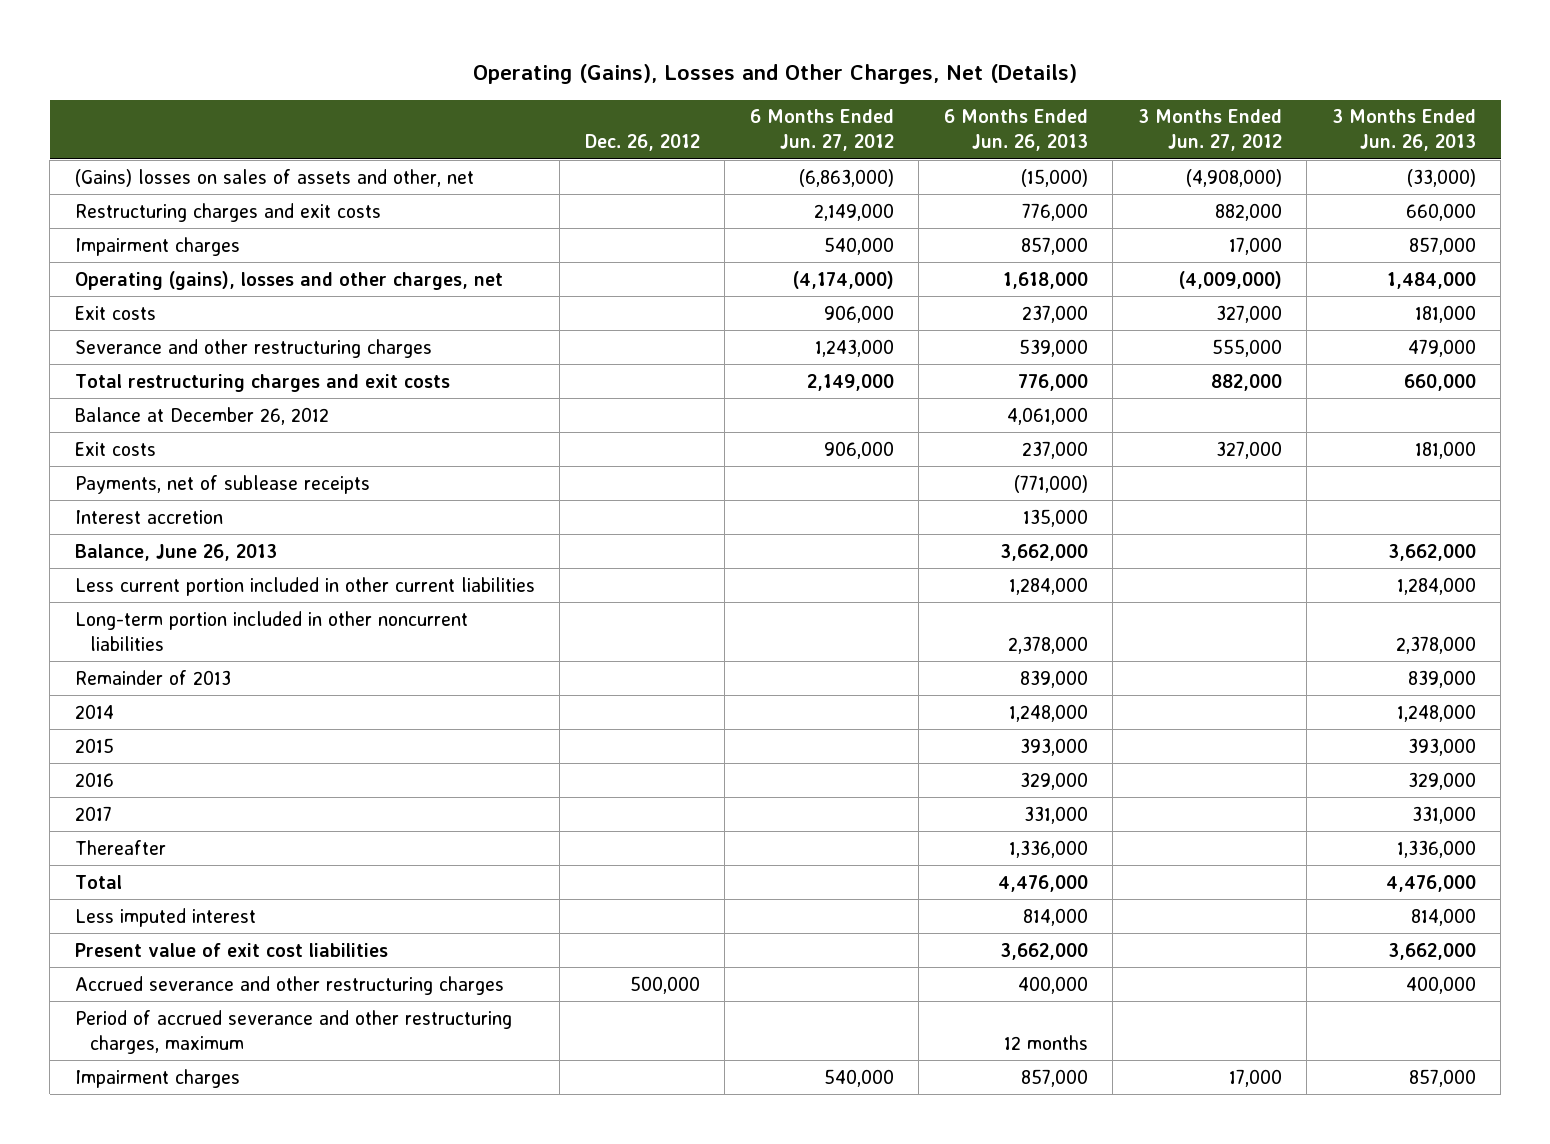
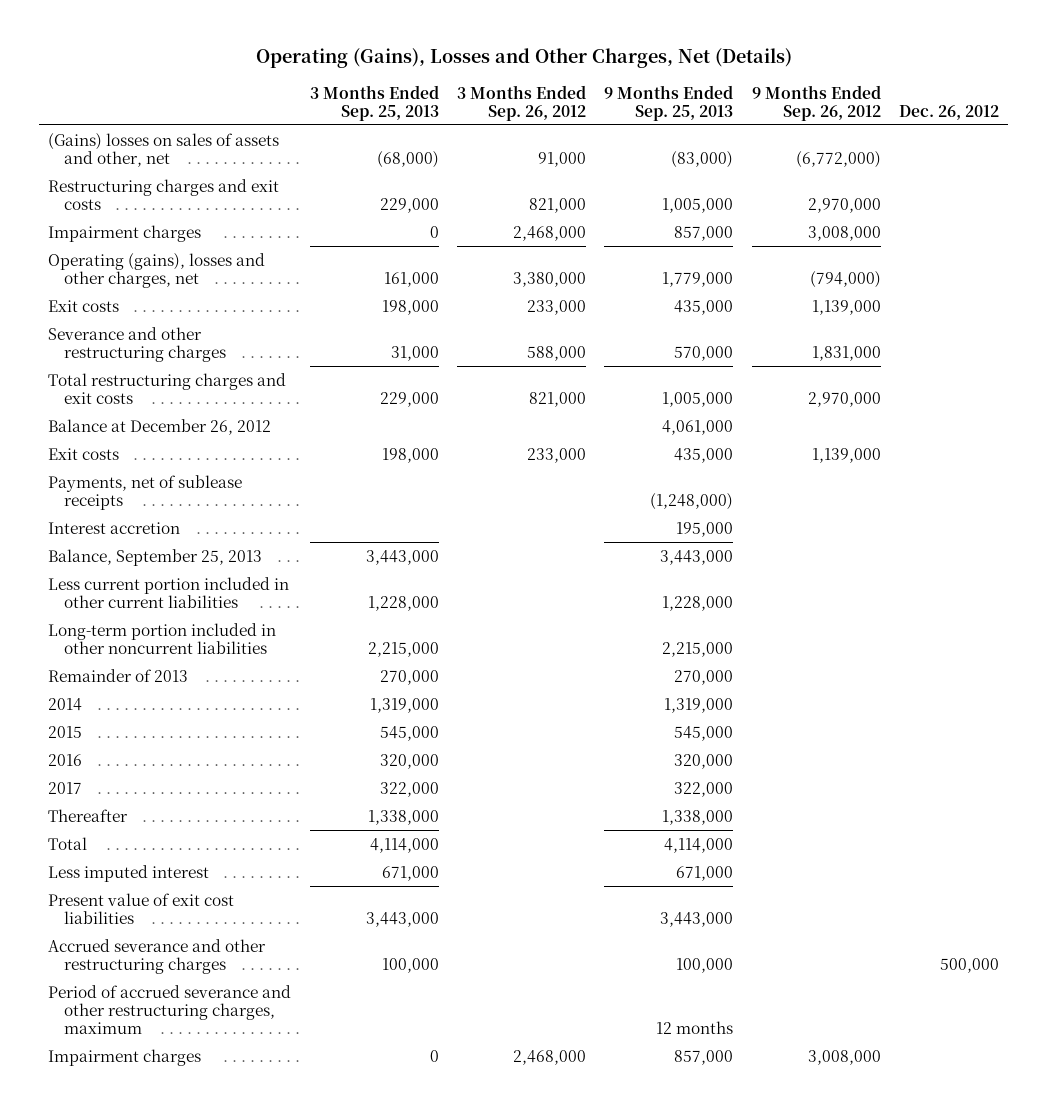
[749,109,894,152] 6 Months Ended Jun. 27, 2012 -> none
[943,109,1088,152] 6 Months Ended Jun. 26, 2013 -> none
[1137,109,1282,152] 3 Months Ended Jun. 27, 2012 -> none
[1331,109,1476,152] 3 Months Ended Jun. 26, 2013 -> none
none -> [309,84,439,121] 3 Months Ended Sep. 25, 2013
none -> [456,84,586,121] 3 Months Ended Sep. 26, 2012
none -> [604,84,734,121] 9 Months Ended Sep. 25, 2013
none -> [751,84,881,121] 9 Months Ended Sep. 26, 2012
[74,543,277,561] Balance, June 26, 2013 -> [48,548,263,566] Balance, September 25, 2013

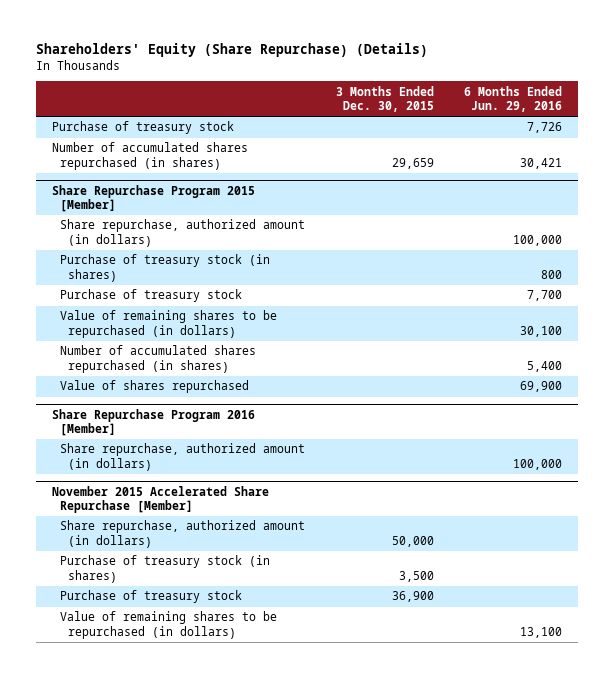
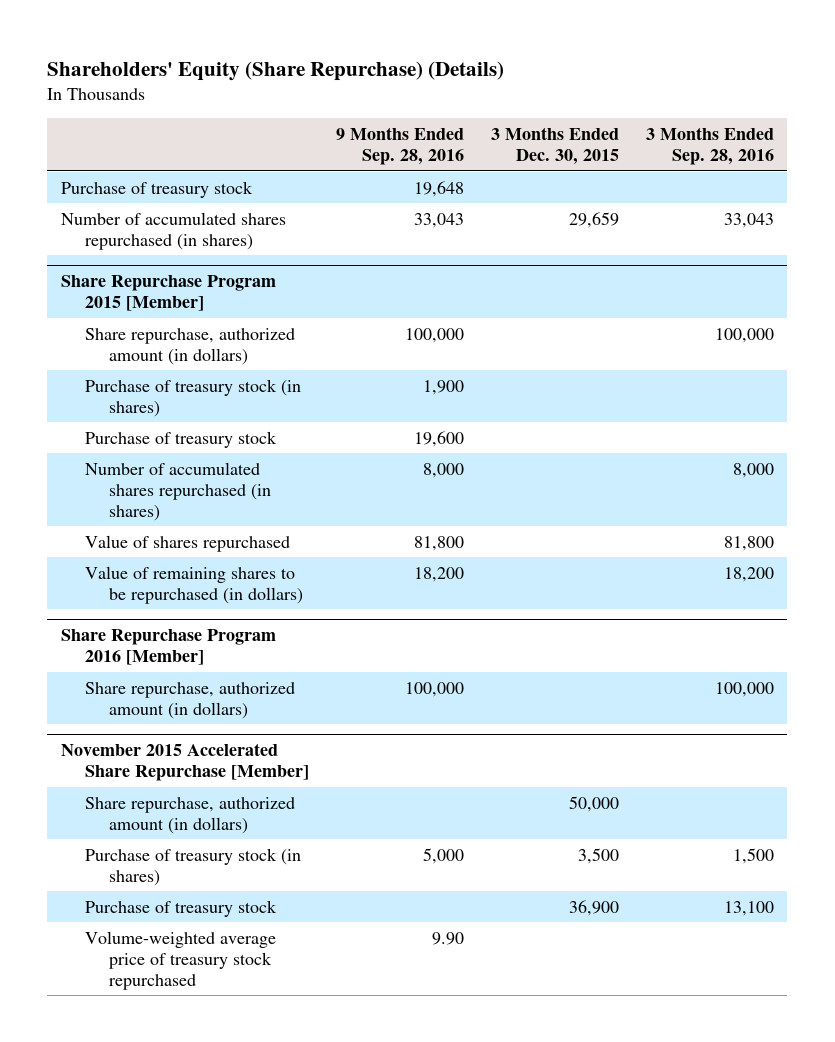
[464,85,563,113] 6 Months Ended Jun. 29, 2016 -> none
none -> [335,127,464,166] 9 Months Ended Sep. 28, 2016
none -> [645,127,774,166] 3 Months Ended Sep. 28, 2016
[59,310,277,338] Value of remaining shares to be repurchased (in dollars) -> [85,565,304,604] Value of remaining shares to be repurchased (in dollars)
[59,611,277,639] Value of remaining shares to be repurchased (in dollars) -> none
none -> [85,930,277,990] Volume-weighted average price of treasury stock repurchased

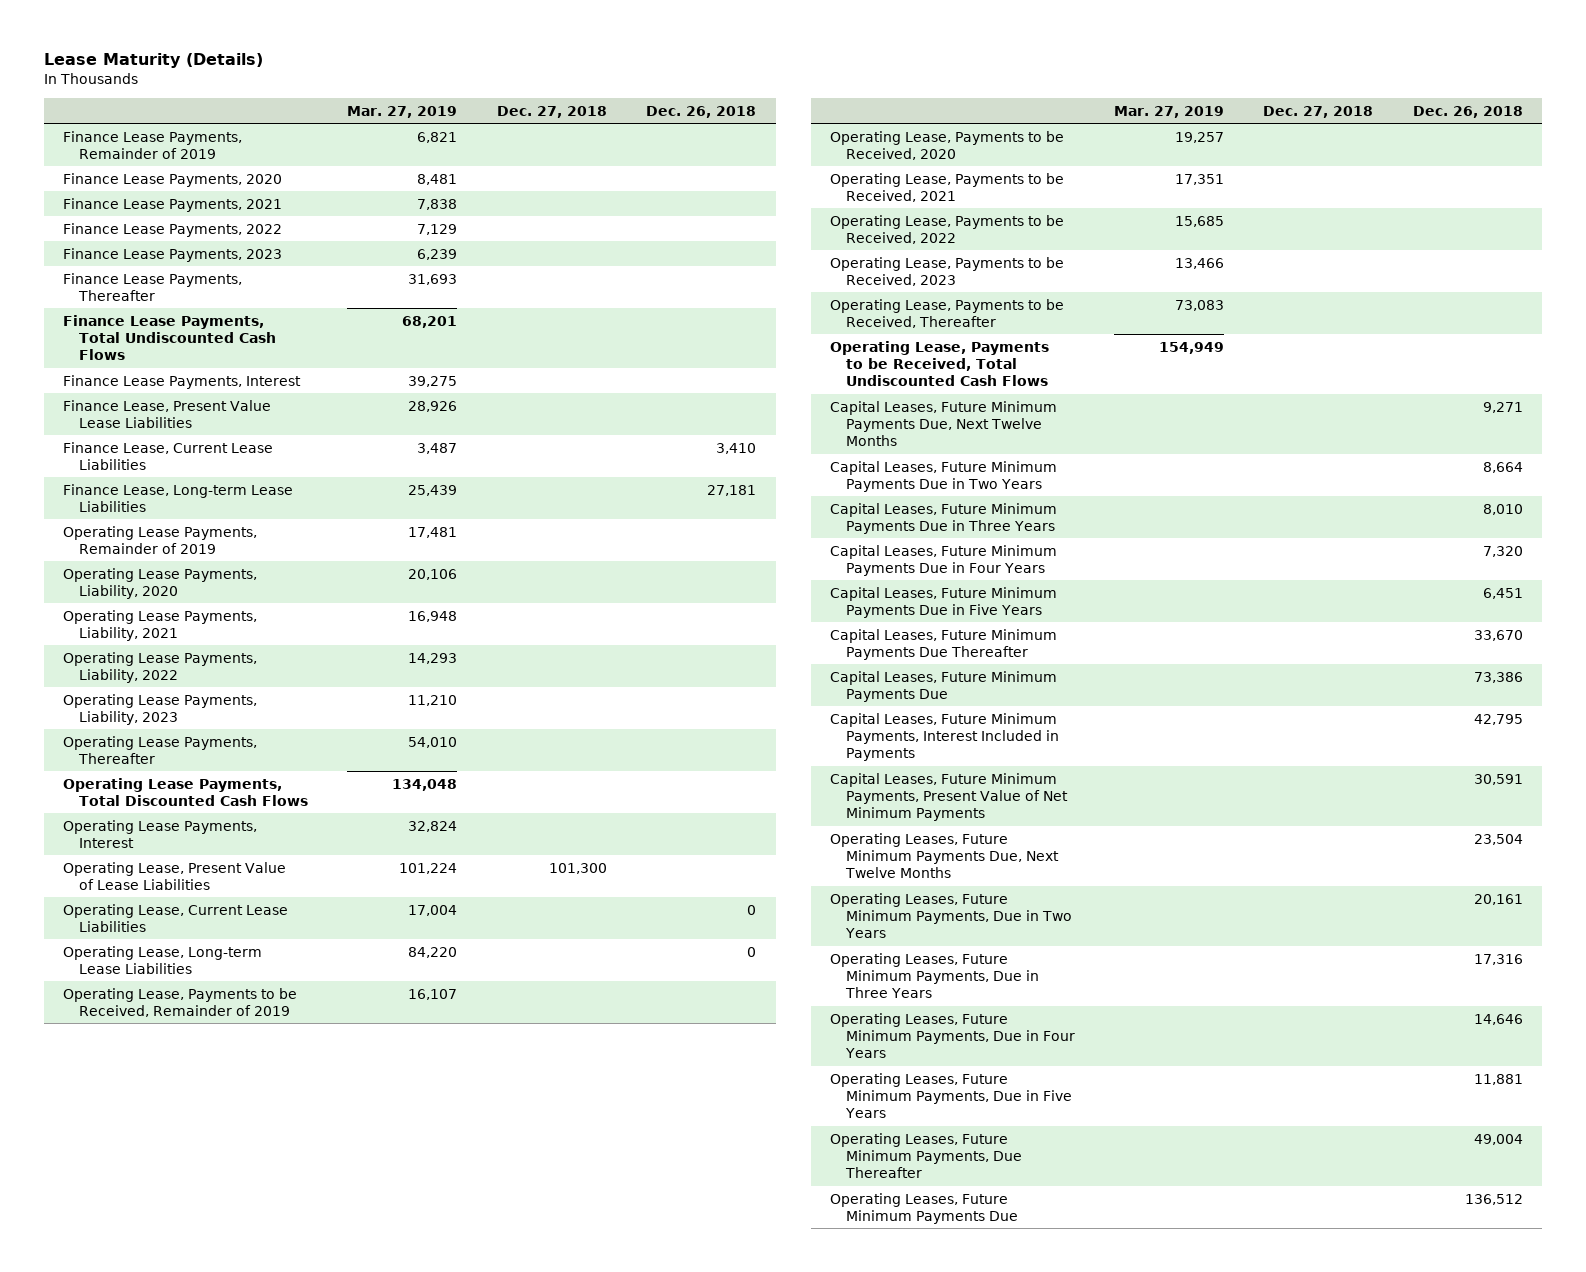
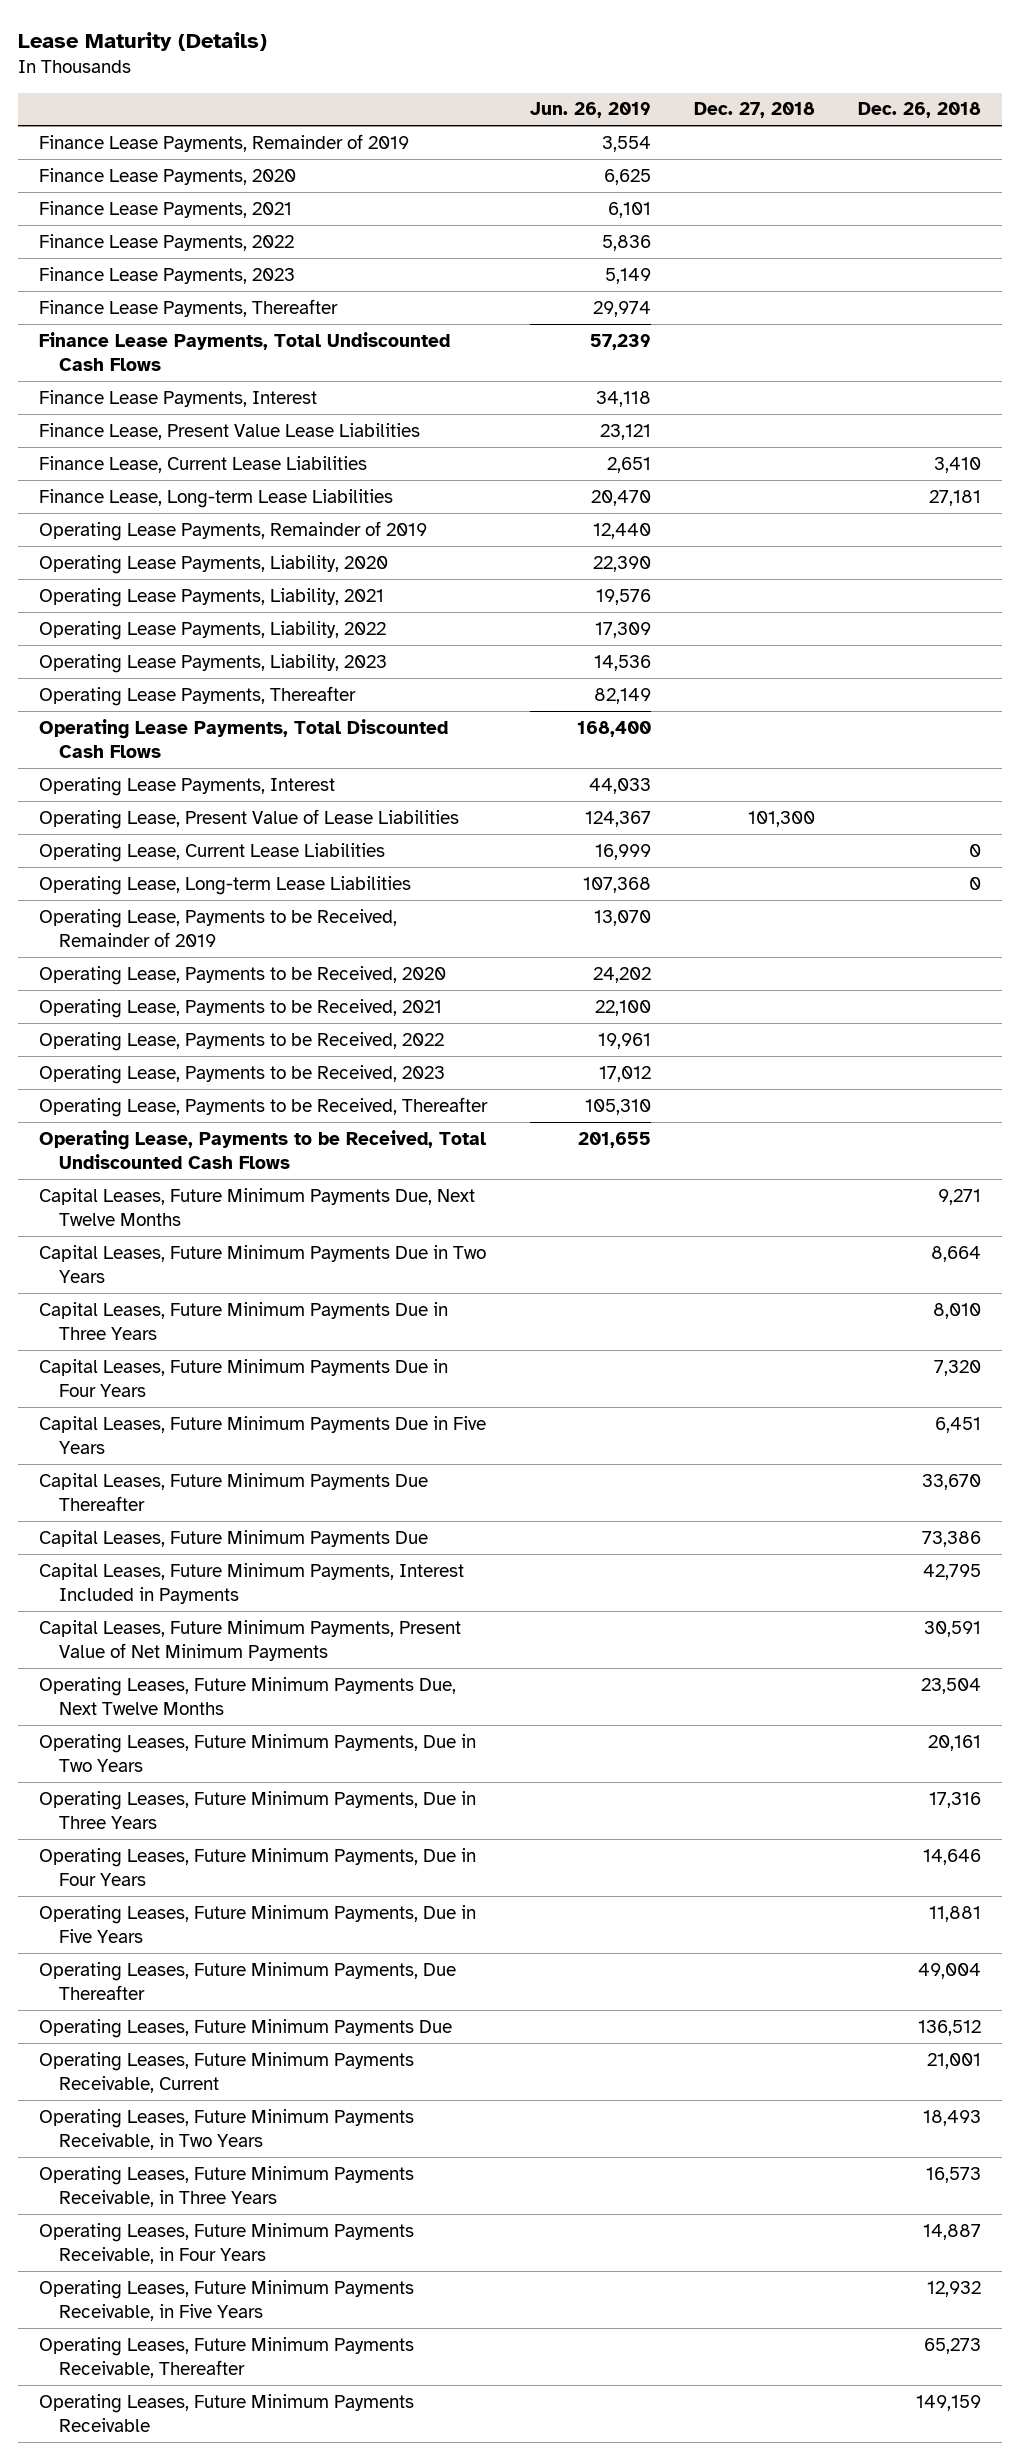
[347,105,458,118] Mar. 27, 2019 -> none
none -> [530,102,652,119] Jun. 26, 2019
none -> [39,2051,415,2093] Operating Leases, Future Minimum Payments Receivable, Current
none -> [39,2108,415,2150] Operating Leases, Future Minimum Payments Receivable, in Two Years
none -> [39,2165,415,2207] Operating Leases, Future Minimum Payments Receivable, in Three Years
none -> [39,2222,415,2264] Operating Leases, Future Minimum Payments Receivable, in Four Years
none -> [39,2279,415,2321] Operating Leases, Future Minimum Payments Receivable, in Five Years
none -> [39,2336,415,2378] Operating Leases, Future Minimum Payments Receivable, Thereafter
none -> [39,2393,415,2432] Operating Leases, Future Minimum Payments Receivable

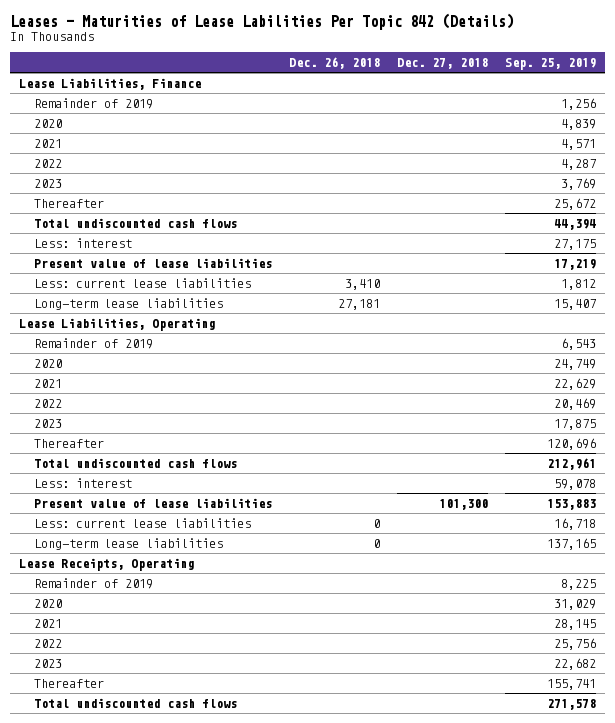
[17,31,267,51] Lease Maturity (Details) -> [10,12,515,30] Leases - Maturities of Lease Labilities Per Topic 842 (Details)
[530,102,652,119] Jun. 26, 2019 -> none
none -> [505,58,597,71] Sep. 25, 2019
[39,1187,476,1226] Capital Leases, Future Minimum Payments Due, Next Twelve Months -> none
[39,1244,487,1283] Capital Leases, Future Minimum Payments Due in Two Years -> none
[39,1301,449,1340] Capital Leases, Future Minimum Payments Due in Three Years -> none
[39,1358,449,1397] Capital Leases, Future Minimum Payments Due in Four Years -> none
[39,1415,487,1454] Capital Leases, Future Minimum Payments Due in Five Years -> none
[39,1472,429,1511] Capital Leases, Future Minimum Payments Due Thereafter -> none
[39,1529,429,1547] Capital Leases, Future Minimum Payments Due -> none
[39,1562,465,1604] Capital Leases, Future Minimum Payments, Interest Included in Payments -> none
[39,1619,462,1661] Capital Leases, Future Minimum Payments, Present Value of Net Minimum Payments -> none
[39,1676,457,1715] Operating Leases, Future Minimum Payments Due, Next Twelve Months -> none
[39,1733,477,1772] Operating Leases, Future Minimum Payments, Due in Two Years -> none
[39,1790,477,1829] Operating Leases, Future Minimum Payments, Due in Three Years -> none
[39,1847,477,1886] Operating Leases, Future Minimum Payments, Due in Four Years -> none
[39,1904,477,1943] Operating Leases, Future Minimum Payments, Due in Five Years -> none
[39,1961,457,2000] Operating Leases, Future Minimum Payments, Due Thereafter -> none
[39,2018,453,2038] Operating Leases, Future Minimum Payments Due -> none
[39,2051,415,2093] Operating Leases, Future Minimum Payments Receivable, Current -> none
[39,2108,415,2150] Operating Leases, Future Minimum Payments Receivable, in Two Years -> none
[39,2165,415,2207] Operating Leases, Future Minimum Payments Receivable, in Three Years -> none
[39,2222,415,2264] Operating Leases, Future Minimum Payments Receivable, in Four Years -> none
[39,2279,415,2321] Operating Leases, Future Minimum Payments Receivable, in Five Years -> none
[39,2336,415,2378] Operating Leases, Future Minimum Payments Receivable, Thereafter -> none
[39,2393,415,2432] Operating Leases, Future Minimum Payments Receivable -> none
none -> [18,77,201,90] Lease Liabilities, Finance
[39,133,410,152] Finance Lease Payments, Remainder of 2019 -> [34,97,154,109] Remainder of 2019
[39,167,297,185] Finance Lease Payments, 2020 -> [34,118,63,128] 2020
[39,200,293,218] Finance Lease Payments, 2021 -> [34,138,63,148] 2021
[39,233,295,251] Finance Lease Payments, 2022 -> [34,158,63,168] 2022
[39,266,296,284] Finance Lease Payments, 2023 -> [34,178,63,188] 2023
[39,298,339,317] Finance Lease Payments, Thereafter -> [34,198,105,208] Thereafter
[39,331,451,371] Finance Lease Payments, Total Undiscounted Cash Flows -> [34,217,238,228] Total undiscounted cash flows
[39,389,318,407] Finance Lease Payments, Interest -> [34,237,133,248] Less: interest
[39,422,421,440] Finance Lease, Present Value Lease Liabilities -> [34,257,273,268] Present value of lease liabilities
[39,455,368,473] Finance Lease, Current Lease Liabilities -> [34,277,252,288] Less: current lease liabilities
[39,488,394,508] Finance Lease, Long-term Lease Liabilities -> [34,297,224,310] Long-term lease liabilities
none -> [18,317,215,331] Lease Liabilities, Operating
[39,520,428,541] Operating Lease Payments, Remainder of 2019 -> [34,337,154,349] Remainder of 2019
[39,554,389,574] Operating Lease Payments, Liability, 2020 -> [34,358,63,368] 2020
[39,587,385,607] Operating Lease Payments, Liability, 2021 -> [34,378,63,388] 2021
[39,620,387,640] Operating Lease Payments, Liability, 2022 -> [34,398,63,408] 2022
[39,653,388,673] Operating Lease Payments, Liability, 2023 -> [34,418,63,428] 2023
[39,685,357,706] Operating Lease Payments, Thereafter -> [34,438,105,448] Thereafter
[39,718,449,758] Operating Lease Payments, Total Discounted Cash Flows -> [34,457,238,468] Total undiscounted cash flows
[39,776,336,796] Operating Lease Payments, Interest -> [34,477,133,488] Less: interest
[39,808,460,829] Operating Lease, Present Value of Lease Liabilities -> [34,497,273,508] Present value of lease liabilities
[39,842,386,862] Operating Lease, Current Lease Liabilities -> [34,517,252,528] Less: current lease liabilities
[39,875,412,895] Operating Lease, Long-term Lease Liabilities -> [34,537,224,550] Long-term lease liabilities
none -> [18,557,194,571] Lease Receipts, Operating
[39,908,398,947] Operating Lease, Payments to be Received, Remainder of 2019 -> [34,577,154,589] Remainder of 2019
[39,965,447,985] Operating Lease, Payments to be Received, 2020 -> [34,598,63,608] 2020
[39,998,443,1018] Operating Lease, Payments to be Received, 2021 -> [34,618,63,628] 2021
[39,1031,445,1051] Operating Lease, Payments to be Received, 2022 -> [34,638,63,648] 2022
[39,1064,446,1084] Operating Lease, Payments to be Received, 2023 -> [34,658,63,668] 2023
[39,1096,489,1117] Operating Lease, Payments to be Received, Thereafter -> [34,678,105,688] Thereafter
[39,1129,487,1169] Operating Lease, Payments to be Received, Total Undiscounted Cash Flows -> [34,697,238,708] Total undiscounted cash flows

